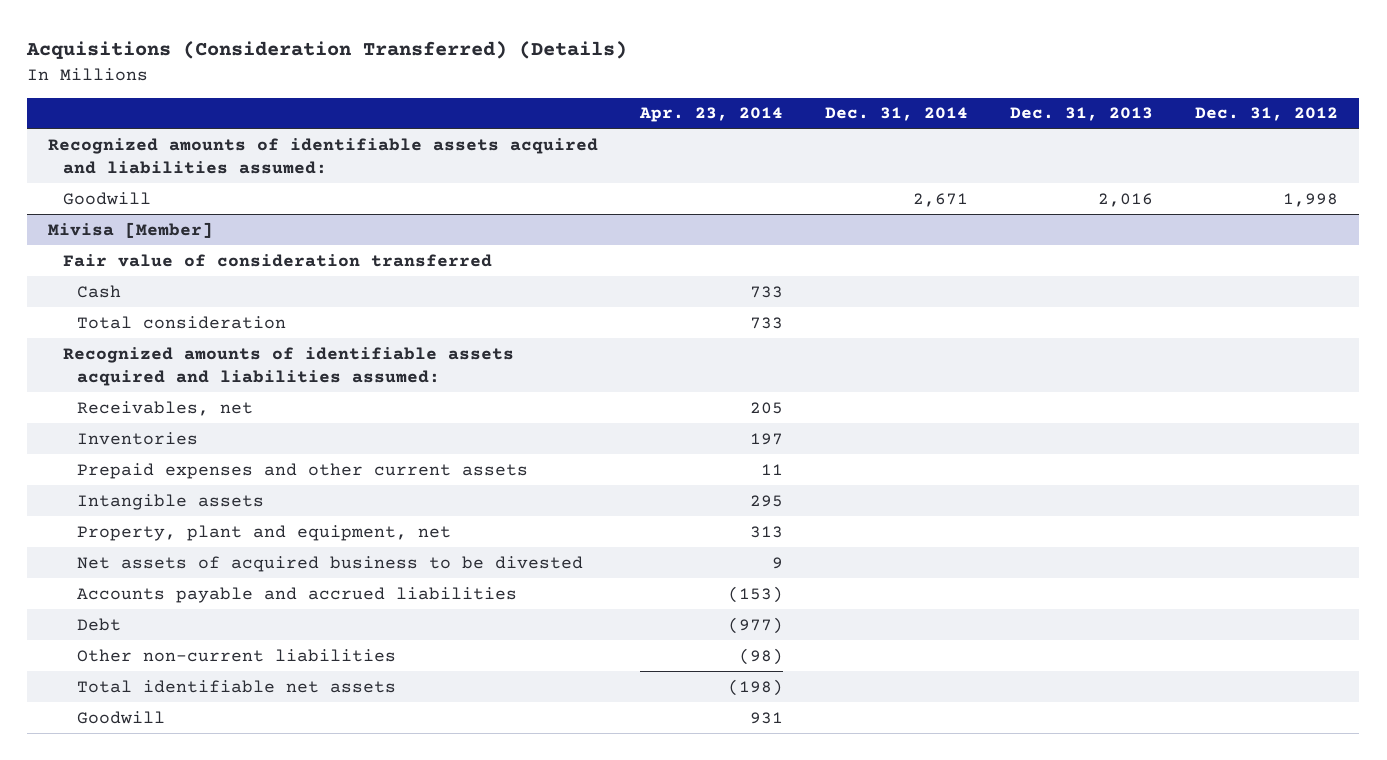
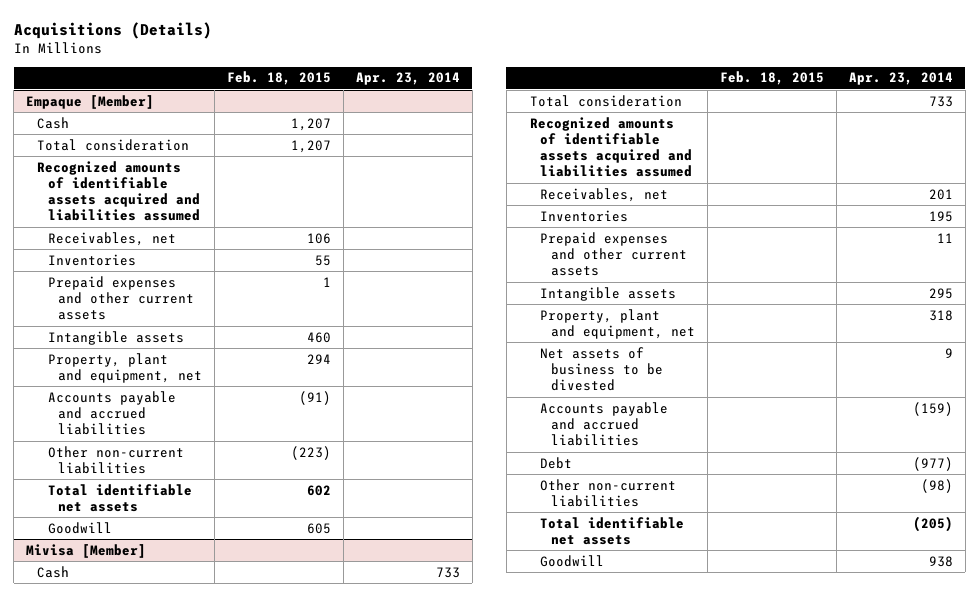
[26,41,628,60] Acquisitions (Consideration Transferred) (Details) -> [13,21,212,39] Acquisitions (Details)
[825,107,969,122] Dec. 31, 2014 -> none
[1010,107,1154,122] Dec. 31, 2013 -> none
[1195,107,1339,122] Dec. 31, 2012 -> none
none -> [227,71,332,86] Feb. 18, 2015
[48,137,599,174] Recognized amounts of identifiable assets acquired and liabilities assumed: -> none
[62,191,151,205] Goodwill -> none
none -> [26,94,155,109] Empaque [Member]
none -> [36,116,69,129] Cash
none -> [36,138,189,151] Total consideration
none -> [36,160,200,222] Recognized amounts of identifiable assets acquired and liabilities assumed
none -> [47,231,176,246] Receivables, net
none -> [47,253,136,266] Inventories
none -> [47,275,195,321] Prepaid expenses and other current assets
none -> [47,330,184,345] Intangible assets
none -> [47,352,203,384] Property, plant and equipment, net
none -> [47,390,176,436] Accounts payable and accrued liabilities
none -> [47,445,184,475] Other non-current liabilities
none -> [47,483,192,513] Total identifiable net assets
none -> [47,521,112,534] Goodwill
[62,253,492,267] Fair value of consideration transferred -> none
[62,346,514,386] Recognized amounts of identifiable assets acquired and liabilities assumed: -> [529,116,693,178] Recognized amounts of identifiable assets acquired and liabilities assumed
[750,401,784,414] 205 -> [928,188,953,200] 201
[750,432,784,445] 197 -> [928,210,953,222] 195
[750,525,784,538] 313 -> [928,309,953,321] 318
[77,555,584,572] Net assets of acquired business to be divested -> [540,346,664,392] Net assets of business to be divested
[728,585,784,603] (153) -> [912,401,953,416] (159)
[728,678,784,696] (198) -> [912,515,953,532] (205)
[750,711,784,724] 931 -> [928,555,953,567] 938

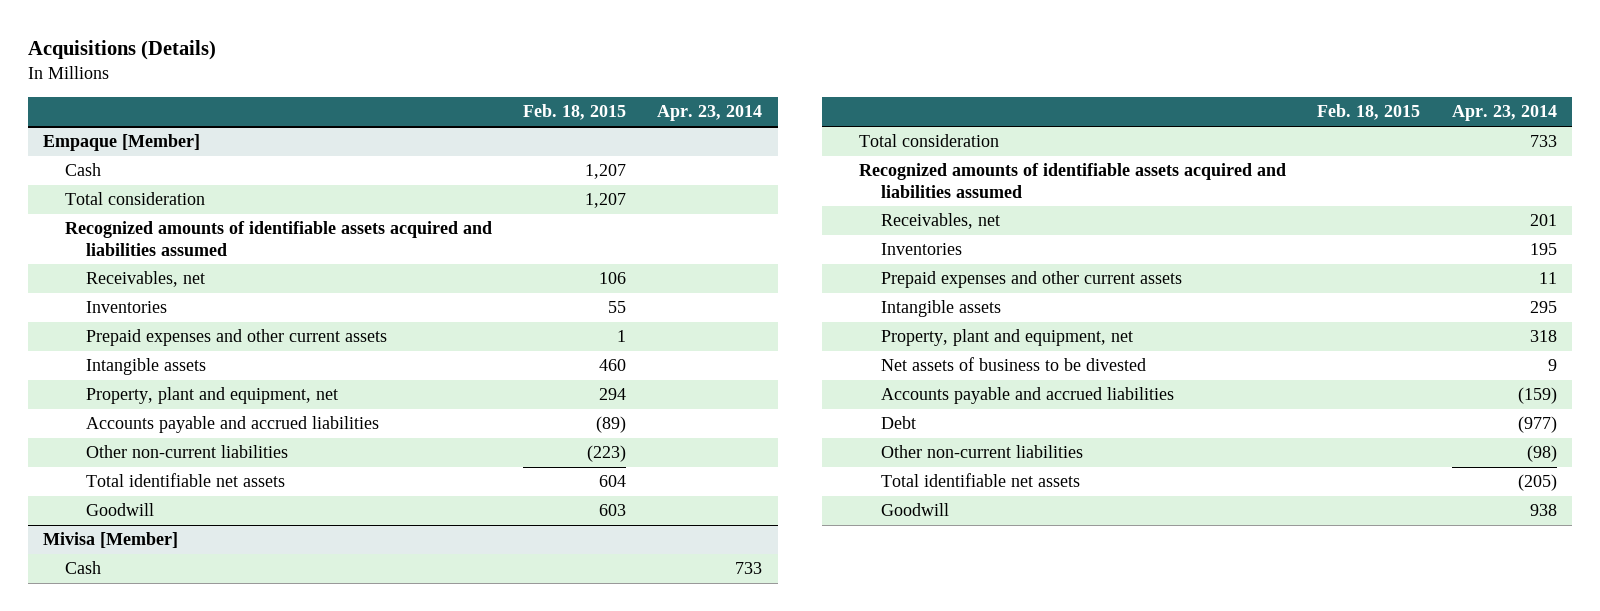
[299,390,332,405] (91) -> [595,416,626,434] (89)
[307,484,332,496] 602 -> [598,475,626,488] 604
[307,522,332,534] 605 -> [598,504,626,517] 603

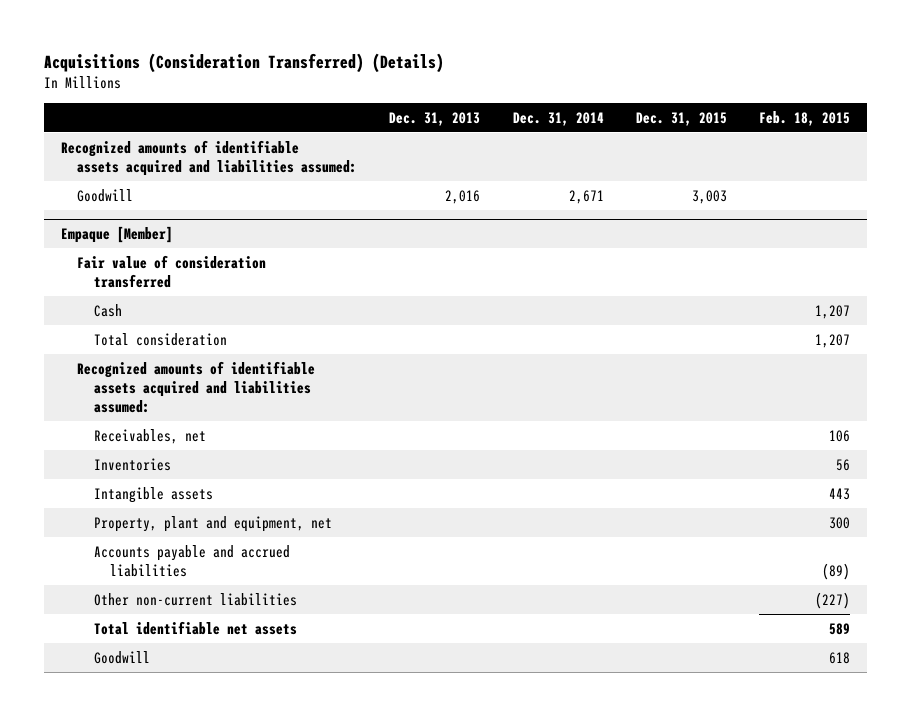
[27,40,216,61] Acquisitions (Details) -> [44,52,445,73] Acquisitions (Consideration Transferred) (Details)
[657,105,763,122] Apr. 23, 2014 -> none
none -> [389,111,481,126] Dec. 31, 2013
none -> [512,111,604,126] Dec. 31, 2014
none -> [636,111,728,126] Dec. 31, 2015
none -> [60,139,358,176] Recognized amounts of identifiable assets acquired and liabilities assumed:
none -> [77,188,134,202] Goodwill
none -> [77,254,267,288] Fair value of consideration transferred
[64,221,492,256] Recognized amounts of identifiable assets acquired and liabilities assumed -> [77,360,316,413] Recognized amounts of identifiable assets acquired and liabilities assumed:
[86,329,388,347] Prepaid expenses and other current assets -> none
[607,301,626,314] 55 -> [836,458,851,471] 56
[598,359,626,372] 460 -> [829,487,851,500] 443
[598,388,626,401] 294 -> [829,516,851,529] 300
[43,532,179,549] Mivisa [Member] -> none
[64,561,101,575] Cash -> none
[859,134,1000,148] Total consideration -> none
[859,163,1287,198] Recognized amounts of identifiable assets acquired and liabilities assumed -> none
[880,213,1000,230] Receivables, net -> none
[880,243,962,256] Inventories -> none
[880,271,1182,289] Prepaid expenses and other current assets -> none
[880,300,1001,318] Intangible assets -> none
[880,329,1133,347] Property, plant and equipment, net -> none
[880,357,1146,372] Net assets of business to be divested -> none
[880,387,1174,405] Accounts payable and accrued liabilities -> none
[880,416,916,430] Debt -> none
[880,445,1083,459] Other non-current liabilities -> none
[880,473,1080,488] Total identifiable net assets -> none
[880,503,949,517] Goodwill -> none
[586,445,626,463] (223) -> [815,591,851,609] (227)
[598,475,626,488] 604 -> [829,622,851,635] 589
[598,504,626,517] 603 -> [829,651,851,664] 618

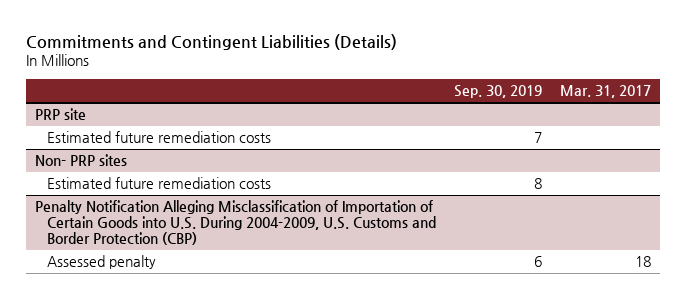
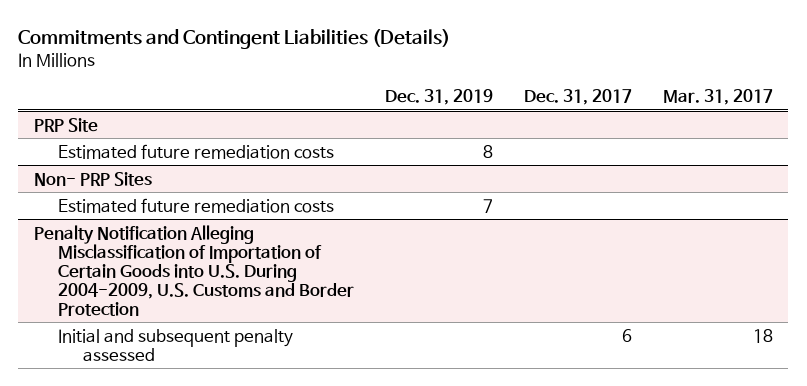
[454,85,543,99] Sep. 30, 2019 -> none
none -> [385,88,494,105] Dec. 31, 2019
none -> [524,88,633,105] Dec. 31, 2017
[35,108,87,121] PRP site -> [33,117,98,132] PRP Site
[35,154,128,167] Non- PRP sites -> [33,171,152,186] Non- PRP Sites
[35,200,437,246] Penalty Notification Alleging Misclassification of Importation of Certain Goods into U.S. During 2004-2009, U.S. Customs and Border Protection (CBP) -> [33,224,355,316] Penalty Notification Alleging Misclassification of Importation of Certain Goods into U.S. During 2004-2009, U.S. Customs and Border Protection
[47,255,157,270] Assessed penalty -> [58,328,294,362] Initial and subsequent penalty assessed

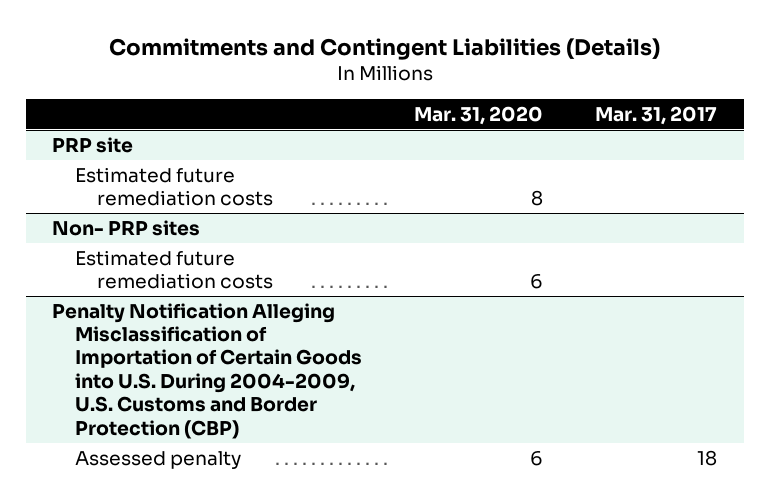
[385,88,494,105] Dec. 31, 2019 -> none
[524,88,633,105] Dec. 31, 2017 -> none
none -> [413,105,543,125] Mar. 31, 2020
[33,117,98,132] PRP Site -> [51,136,133,153] PRP site
[33,171,152,186] Non- PRP Sites -> [51,219,200,236] Non- PRP sites
[33,224,355,316] Penalty Notification Alleging Misclassification of Importation of Certain Goods into U.S. During 2004-2009, U.S. Customs and Border Protection -> [51,302,362,439] Penalty Notification Alleging Misclassification of Importation of Certain Goods into U.S. During 2004-2009, U.S. Customs and Border Protection (CBP)
[58,328,294,362] Initial and subsequent penalty assessed -> [74,450,241,469] Assessed penalty

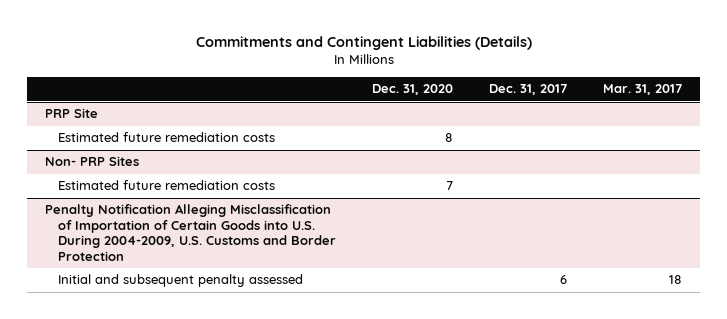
[413,105,543,125] Mar. 31, 2020 -> none
none -> [372,84,454,96] Dec. 31, 2020
none -> [489,84,568,96] Dec. 31, 2017
[51,136,133,153] PRP site -> [45,108,99,119] PRP Site
[51,219,200,236] Non- PRP sites -> [45,156,140,167] Non- PRP Sites
[51,302,362,439] Penalty Notification Alleging Misclassification of Importation of Certain Goods into U.S. During 2004-2009, U.S. Customs and Border Protection (CBP) -> [45,204,336,261] Penalty Notification Alleging Misclassification of Importation of Certain Goods into U.S. During 2004-2009, U.S. Customs and Border Protection
[74,450,241,469] Assessed penalty -> [57,274,303,288] Initial and subsequent penalty assessed

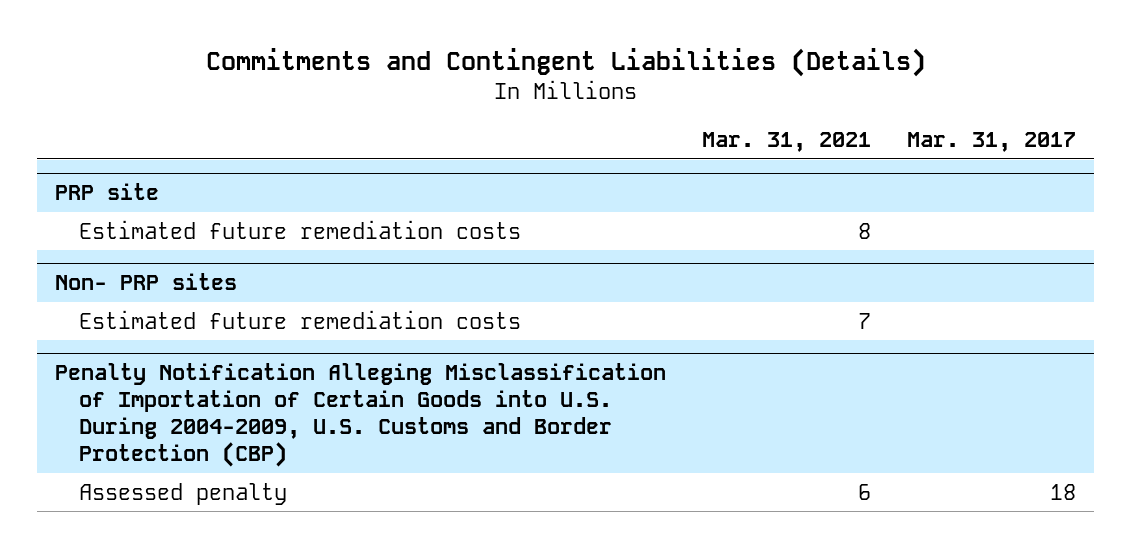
[372,84,454,96] Dec. 31, 2020 -> none
[489,84,568,96] Dec. 31, 2017 -> none
none -> [702,132,872,153] Mar. 31, 2021
[45,108,99,119] PRP Site -> [55,183,160,201] PRP site
[45,156,140,167] Non- PRP Sites -> [55,273,238,291] Non- PRP sites
[45,204,336,261] Penalty Notification Alleging Misclassification of Importation of Certain Goods into U.S. During 2004-2009, U.S. Customs and Border Protection -> [55,363,667,468] Penalty Notification Alleging Misclassification of Importation of Certain Goods into U.S. During 2004-2009, U.S. Customs and Border Protection (CBP)
[57,274,303,288] Initial and subsequent penalty assessed -> [79,482,288,505] Assessed penalty

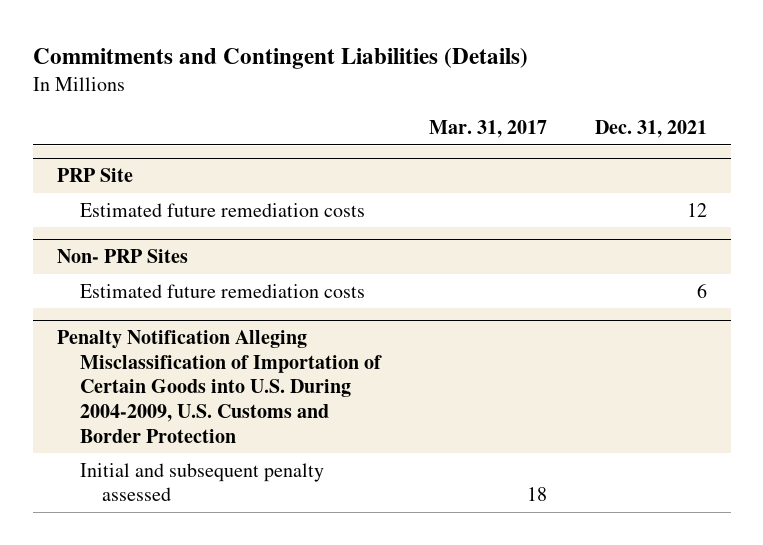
[702,132,872,153] Mar. 31, 2021 -> none
none -> [594,120,707,139] Dec. 31, 2021
[55,183,160,201] PRP site -> [56,168,133,183] PRP Site
[55,273,238,291] Non- PRP sites -> [56,249,188,264] Non- PRP Sites
[55,363,667,468] Penalty Notification Alleging Misclassification of Importation of Certain Goods into U.S. During 2004-2009, U.S. Customs and Border Protection (CBP) -> [56,330,382,443] Penalty Notification Alleging Misclassification of Importation of Certain Goods into U.S. During 2004-2009, U.S. Customs and Border Protection
[79,482,288,505] Assessed penalty -> [79,462,324,502] Initial and subsequent penalty assessed

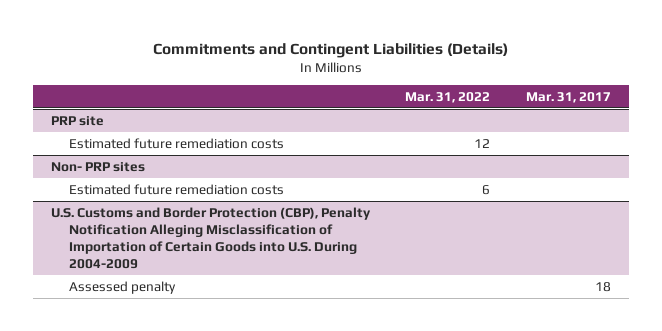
[594,120,707,139] Dec. 31, 2021 -> none
none -> [405,91,491,103] Mar. 31, 2022
[56,168,133,183] PRP Site -> [50,115,104,126] PRP site
[56,249,188,264] Non- PRP Sites -> [50,161,145,172] Non- PRP sites
[56,330,382,443] Penalty Notification Alleging Misclassification of Importation of Certain Goods into U.S. During 2004-2009, U.S. Customs and Border Protection -> [50,206,371,269] U.S. Customs and Border Protection (CBP), Penalty Notification Alleging Misclassification of Importation of Certain Goods into U.S. During 2004-2009
[79,462,324,502] Initial and subsequent penalty assessed -> [68,280,176,294] Assessed penalty

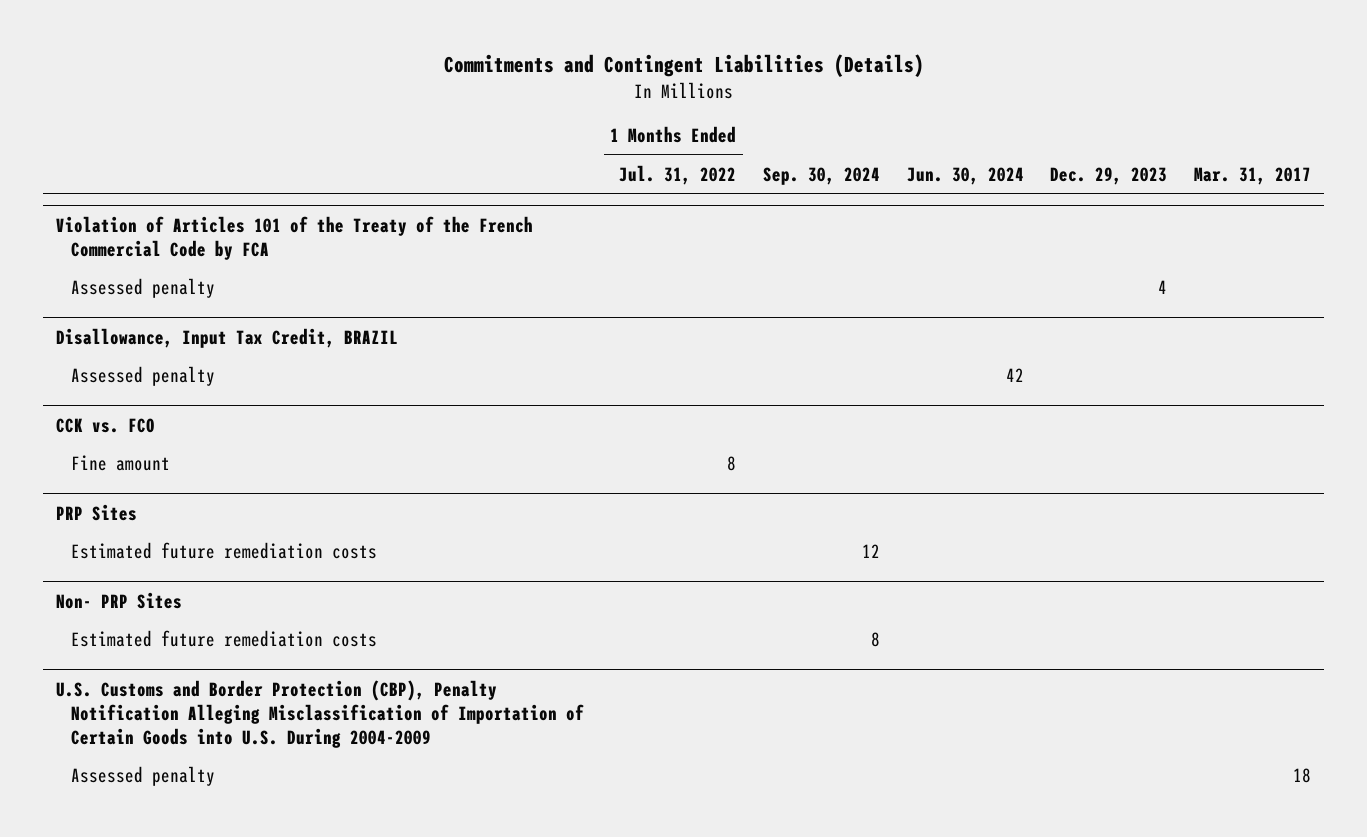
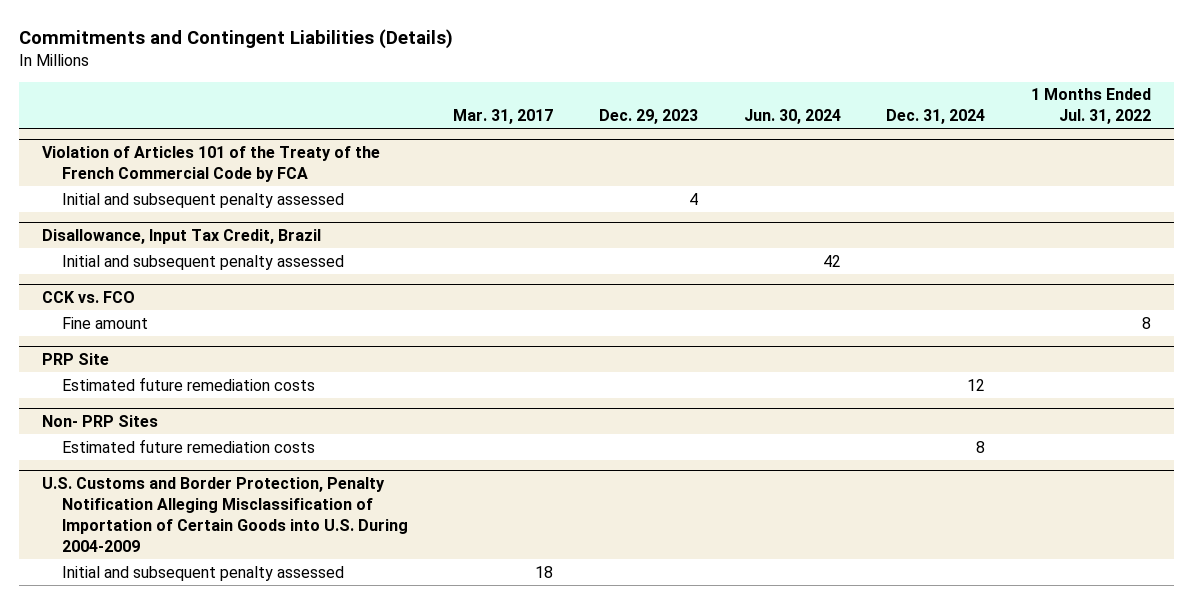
[762,166,880,185] Sep. 30, 2024 -> none
none -> [886,109,986,125] Dec. 31, 2024
[70,277,215,298] Assessed penalty -> [61,192,344,208] Initial and subsequent penalty assessed
[56,327,399,348] Disallowance, Input Tax Credit, BRAZIL -> [41,228,321,244] Disallowance, Input Tax Credit, Brazil
[70,365,215,386] Assessed penalty -> [61,254,344,270] Initial and subsequent penalty assessed
[56,503,138,521] PRP Sites -> [41,352,109,365] PRP Site
[56,679,584,748] U.S. Customs and Border Protection (CBP), Penalty Notification Alleging Misclassification of Importation of Certain Goods into U.S. During 2004-2009 -> [41,476,408,552] U.S. Customs and Border Protection, Penalty Notification Alleging Misclassification of Importation of Certain Goods into U.S. During 2004-2009
[70,765,215,786] Assessed penalty -> [61,565,344,581] Initial and subsequent penalty assessed

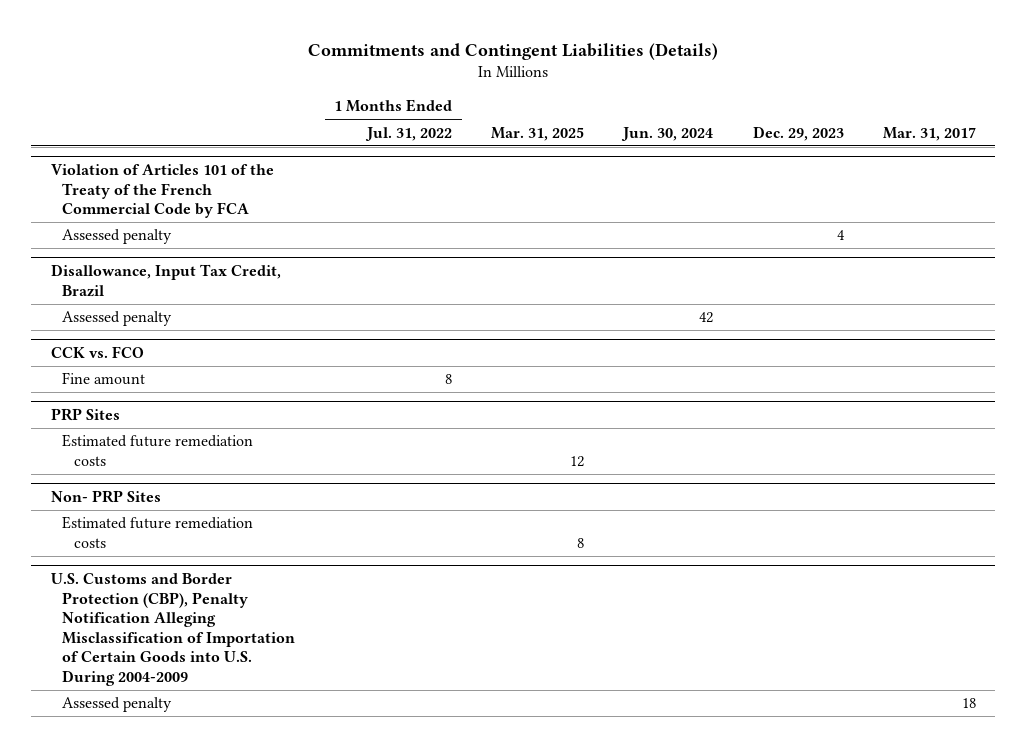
[886,109,986,125] Dec. 31, 2024 -> none
none -> [491,126,585,141] Mar. 31, 2025
[61,192,344,208] Initial and subsequent penalty assessed -> [62,229,173,245] Assessed penalty
[61,254,344,270] Initial and subsequent penalty assessed -> [62,311,173,327] Assessed penalty
[41,352,109,365] PRP Site -> [50,408,120,422] PRP Sites
[41,476,408,552] U.S. Customs and Border Protection, Penalty Notification Alleging Misclassification of Importation of Certain Goods into U.S. During 2004-2009 -> [50,573,296,686] U.S. Customs and Border Protection (CBP), Penalty Notification Alleging Misclassification of Importation of Certain Goods into U.S. During 2004-2009
[61,565,344,581] Initial and subsequent penalty assessed -> [62,697,173,713] Assessed penalty

